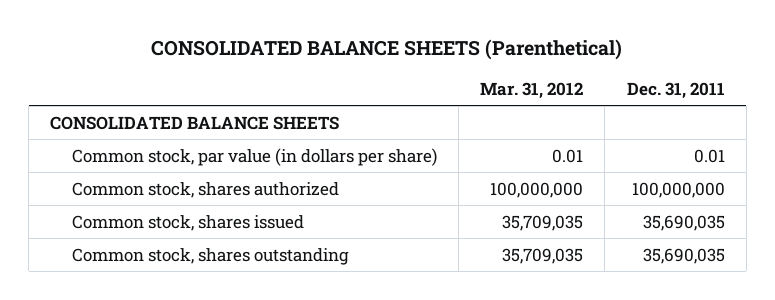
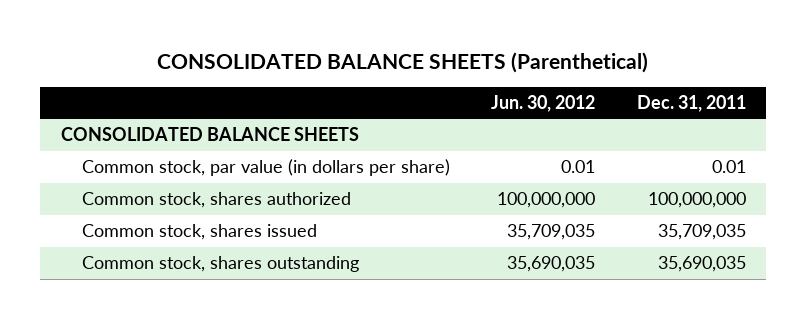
[480,81,584,99] Mar. 31, 2012 -> none
none -> [491,94,596,112] Jun. 30, 2012
[642,214,725,231] 35,690,035 -> [657,224,746,241] 35,709,035

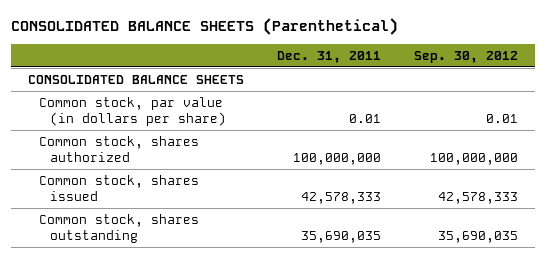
[491,94,596,112] Jun. 30, 2012 -> none
none -> [414,50,519,63] Sep. 30, 2012
[657,224,746,241] 35,709,035 -> [300,192,381,205] 42,578,333

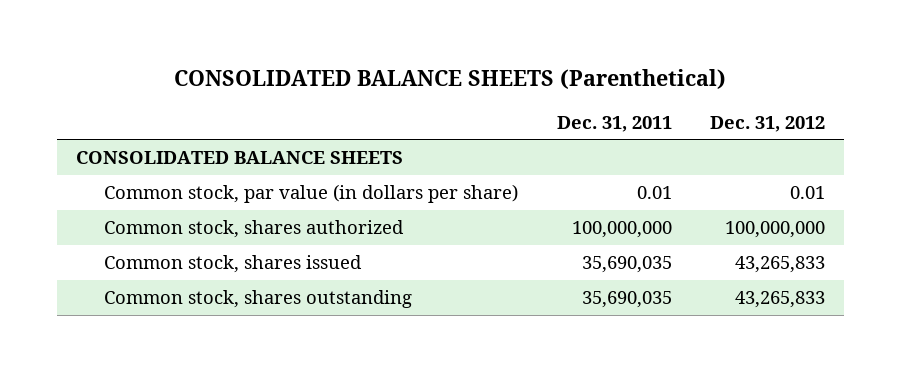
[414,50,519,63] Sep. 30, 2012 -> none
none -> [709,115,825,132] Dec. 31, 2012
[300,192,381,205] 42,578,333 -> [581,255,672,273] 35,690,035

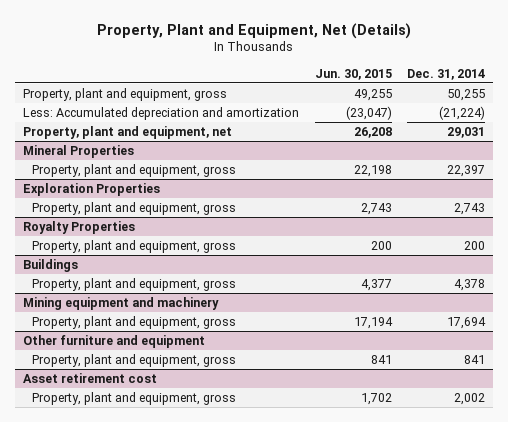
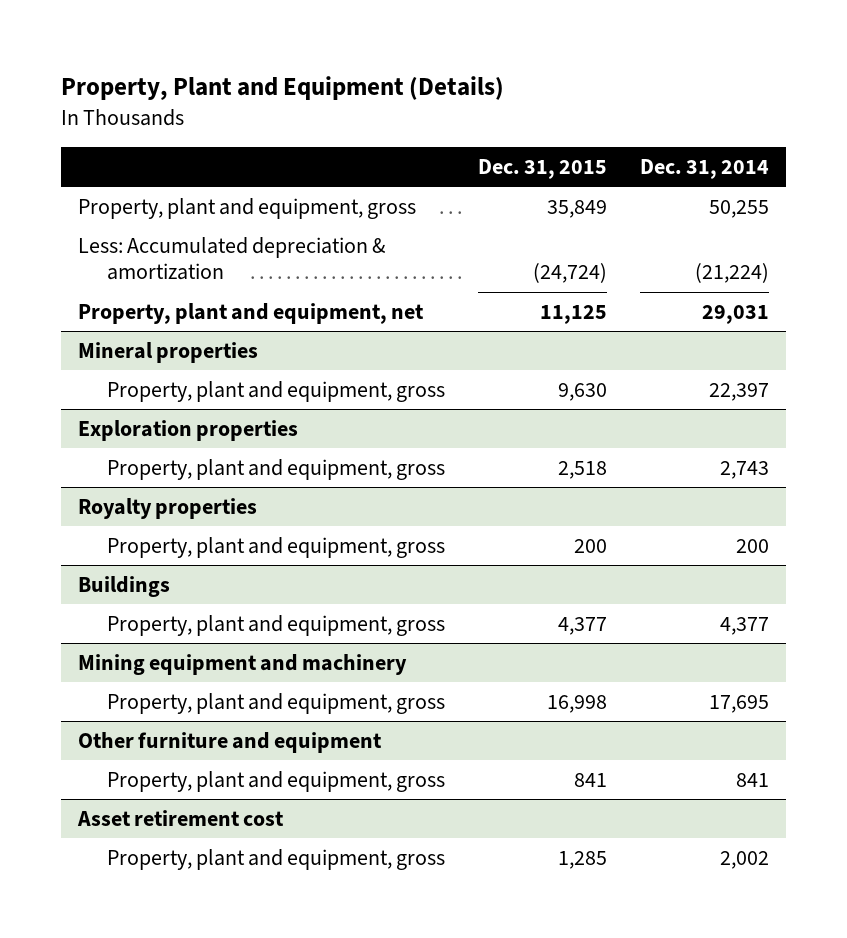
[97,22,412,39] Property, Plant and Equipment, Net (Details) -> [61,76,505,101] Property, Plant and Equipment (Details)
[314,68,392,80] Jun. 30, 2015 -> none
none -> [478,158,608,179] Dec. 31, 2015
[23,107,300,121] Less: Accumulated depreciation and amortization -> [77,236,386,281] Less: Accumulated depreciation & amortization
[23,145,135,159] Mineral Properties -> [77,341,258,363] Mineral properties
[23,183,161,197] Exploration Properties -> [77,419,298,441] Exploration properties
[23,221,136,235] Royalty Properties -> [77,497,257,519] Royalty properties
[454,279,486,292] 4,378 -> [720,616,770,635] 4,377
[447,317,487,330] 17,694 -> [709,694,770,713] 17,695

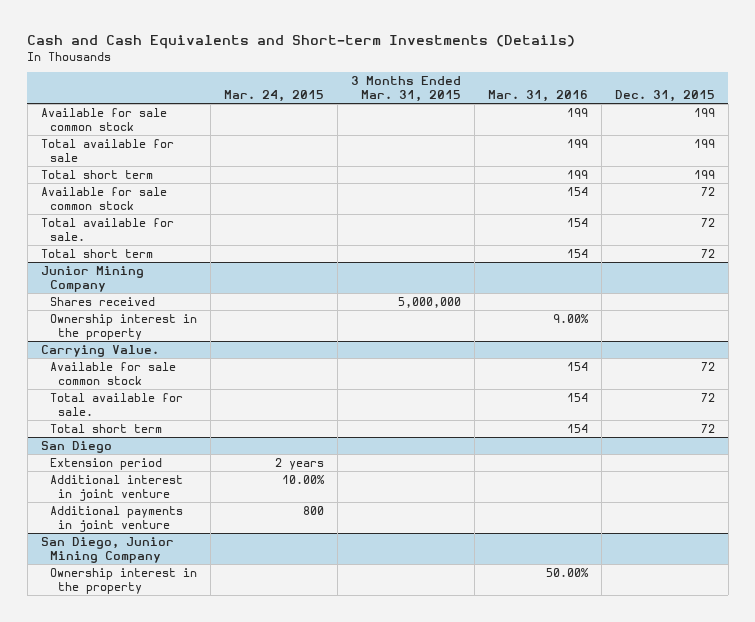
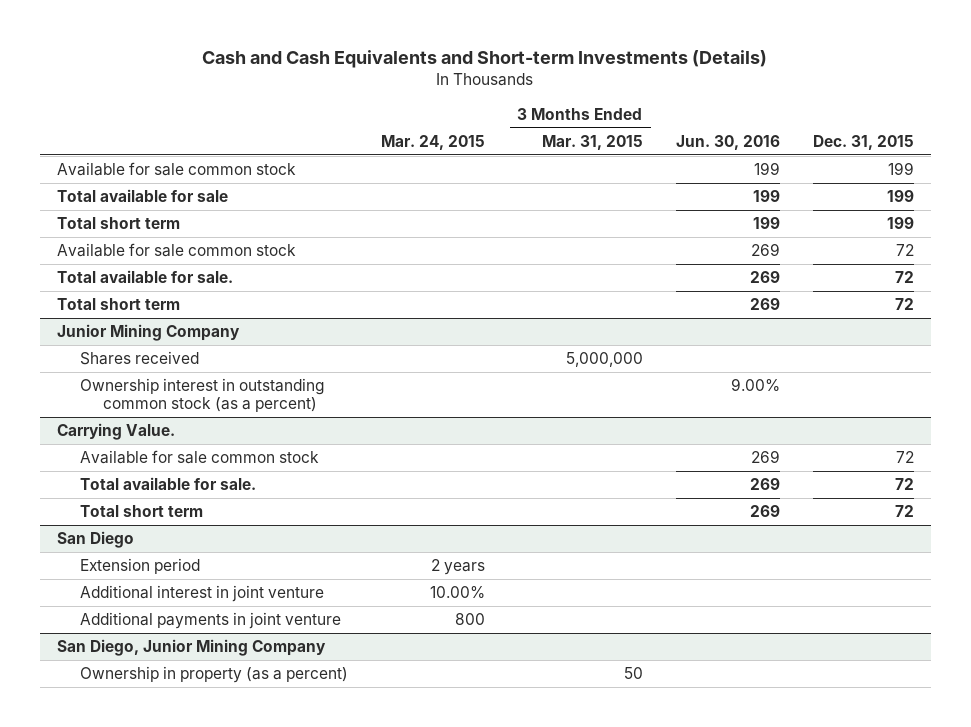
[487,90,588,103] Mar. 31, 2016 -> none
none -> [676,134,781,150] Jun. 30, 2016
[49,314,197,340] Ownership interest in the property -> [79,378,325,413] Ownership interest in outstanding common stock (as a percent)
[49,568,197,594] Ownership interest in the property -> none
none -> [79,666,348,684] Ownership in property (as a percent)

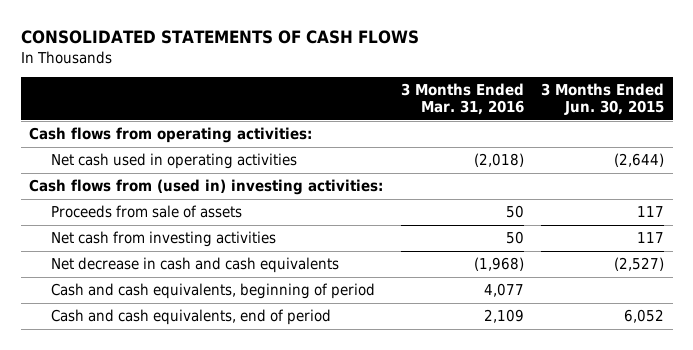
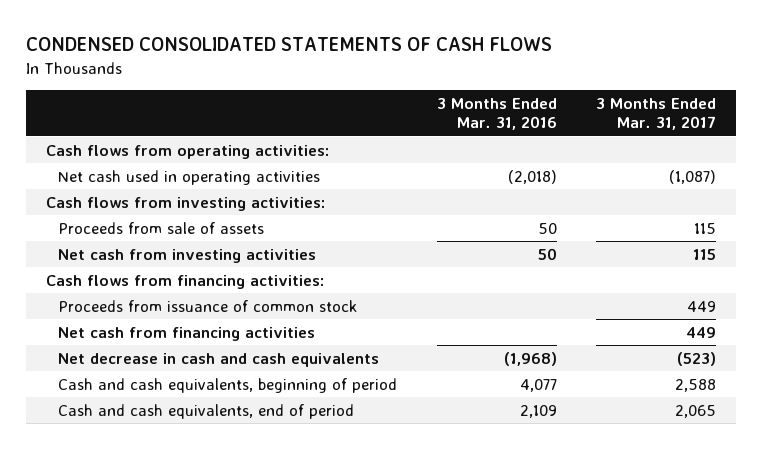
[20,30,419,45] CONSOLIDATED STATEMENTS OF CASH FLOWS -> [25,37,552,52] CONDENSED CONSOLIDATED STATEMENTS OF CASH FLOWS
[541,83,665,116] 3 Months Ended Jun. 30, 2015 -> none
none -> [596,98,717,131] 3 Months Ended Mar. 31, 2017
[29,179,384,196] Cash flows from (used in) investing activities: -> [45,196,325,211] Cash flows from investing activities:
none -> [45,274,324,289] Cash flows from financing activities:
none -> [58,299,358,312] Proceeds from issuance of common stock
none -> [58,326,316,341] Net cash from financing activities

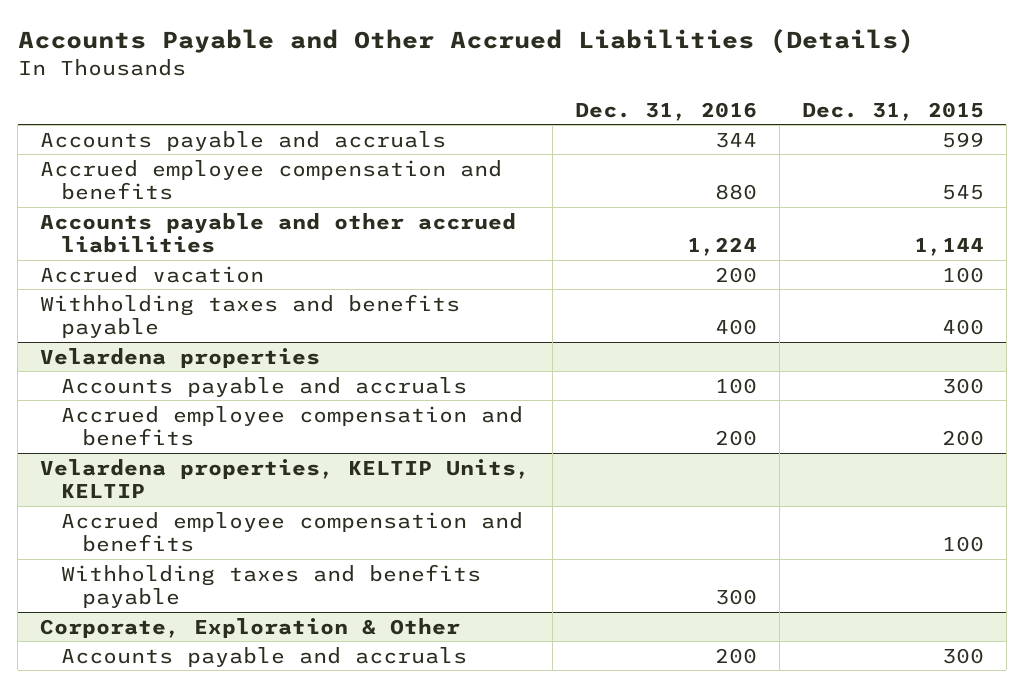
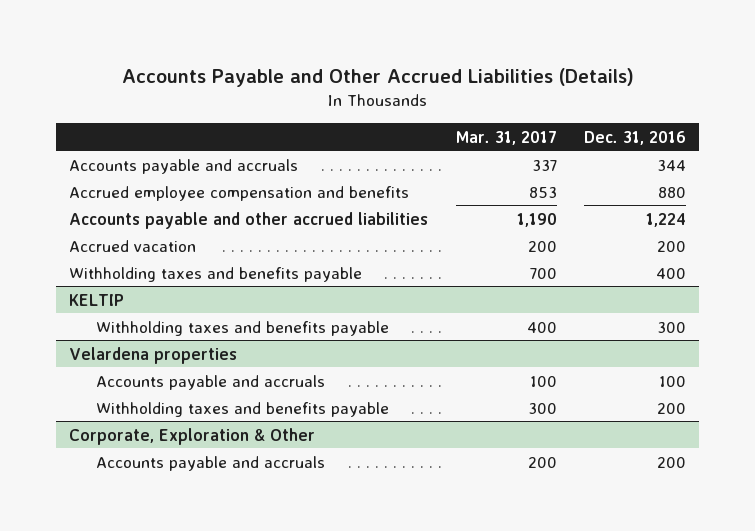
[801,101,984,121] Dec. 31, 2015 -> none
none -> [455,130,557,145] Mar. 31, 2017
none -> [69,293,125,306] KELTIP
none -> [96,320,390,336] Withholding taxes and benefits payable
[61,405,524,447] Accrued employee compensation and benefits -> none
[40,458,531,499] Velardena properties, KELTIP Units, KELTIP -> none
[61,511,524,553] Accrued employee compensation and benefits -> none
[715,589,758,606] 300 -> [656,402,686,414] 200

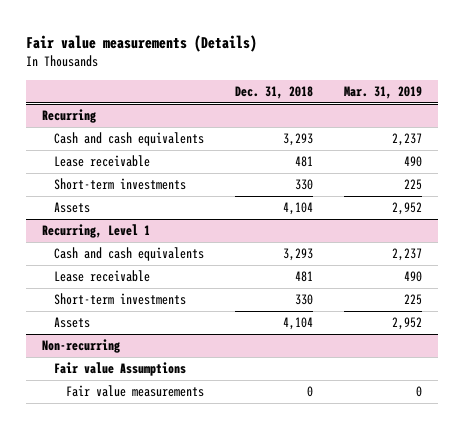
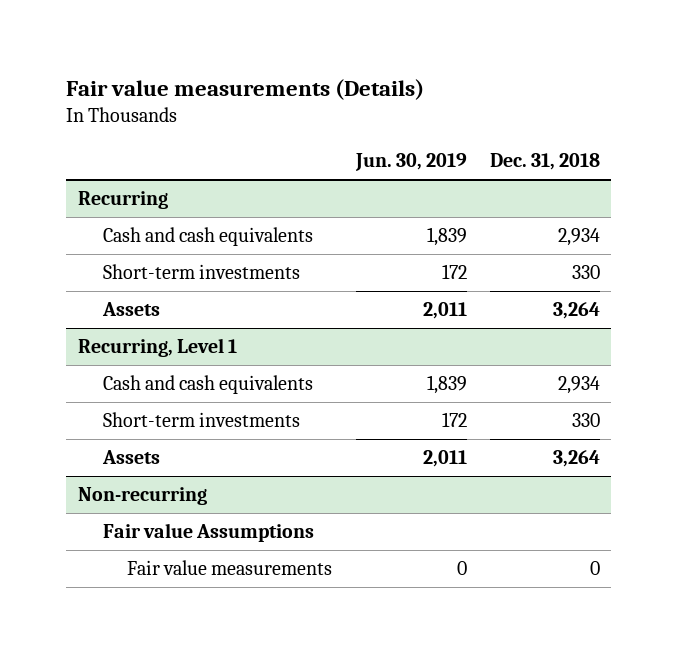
[343,85,422,99] Mar. 31, 2019 -> none
none -> [354,153,467,172] Jun. 30, 2019
[53,155,150,168] Lease receivable -> none
[282,133,313,147] 3,293 -> [557,228,600,247] 2,934
[282,202,313,216] 4,104 -> [552,302,600,320] 3,264
[53,270,150,283] Lease receivable -> none
[282,248,313,262] 3,293 -> [557,376,600,395] 2,934
[282,317,313,331] 4,104 -> [552,450,600,468] 3,264

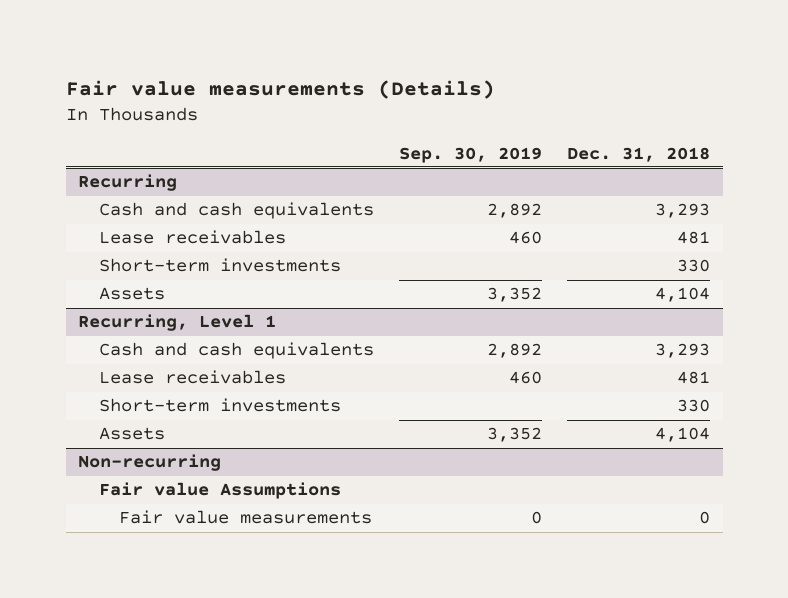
[354,153,467,172] Jun. 30, 2019 -> none
none -> [398,146,542,163] Sep. 30, 2019
[557,228,600,247] 2,934 -> [655,203,711,219] 3,293
none -> [98,230,286,245] Lease receivables
[552,302,600,320] 3,264 -> [655,287,711,303] 4,104
[557,376,600,395] 2,934 -> [655,343,711,359] 3,293
none -> [98,370,286,385] Lease receivables
[552,450,600,468] 3,264 -> [655,427,711,443] 4,104

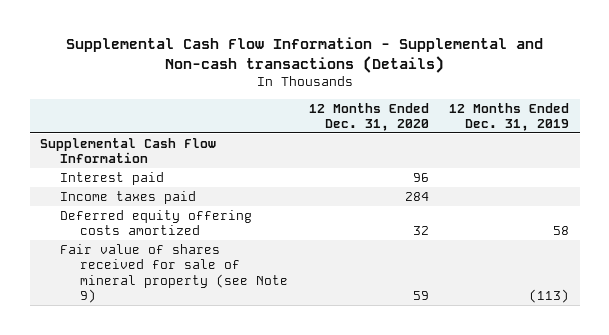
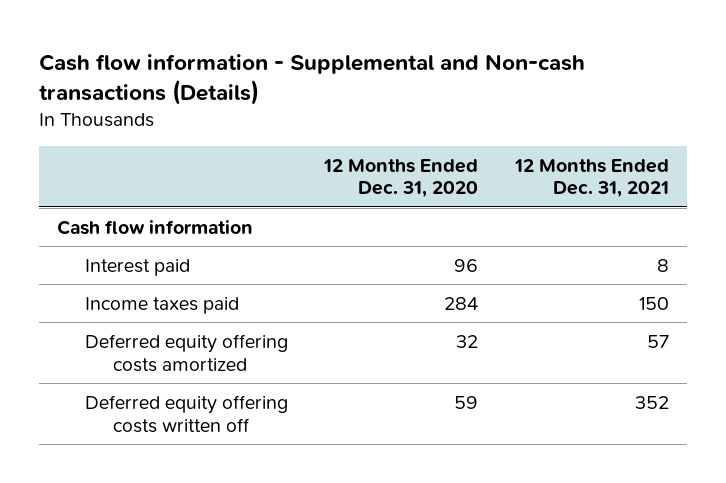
[65,37,543,74] Supplemental Cash Flow Information - Supplemental and Non-cash transactions (Details) -> [39,53,586,105] Cash flow information - Supplemental and Non-cash transactions (Details)
[449,102,570,132] 12 Months Ended Dec. 31, 2019 -> none
none -> [513,158,669,198] 12 Months Ended Dec. 31, 2021
[39,137,216,164] Supplemental Cash Flow Information -> [57,219,254,235] Cash flow information
[59,243,288,304] Fair value of shares received for sale of mineral property (see Note 9) -> none
none -> [85,394,289,433] Deferred equity offering costs written off

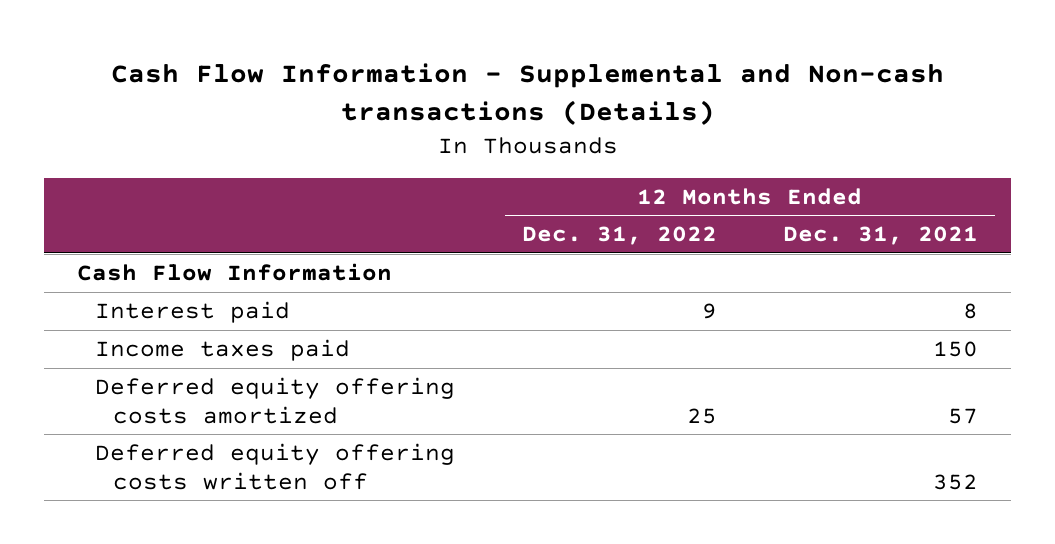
[39,53,586,105] Cash flow information - Supplemental and Non-cash transactions (Details) -> [110,62,944,126] Cash Flow Information - Supplemental and Non-cash transactions (Details)
[323,158,479,198] 12 Months Ended Dec. 31, 2020 -> none
none -> [521,226,717,246] Dec. 31, 2022
[57,219,254,235] Cash flow information -> [77,263,393,282] Cash Flow Information

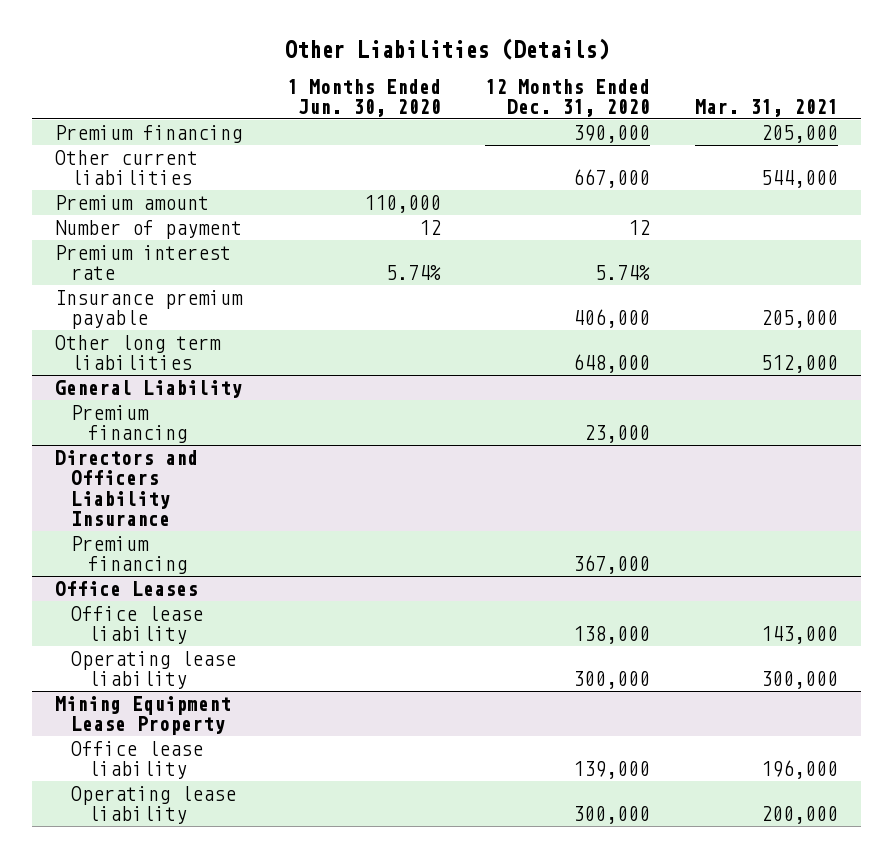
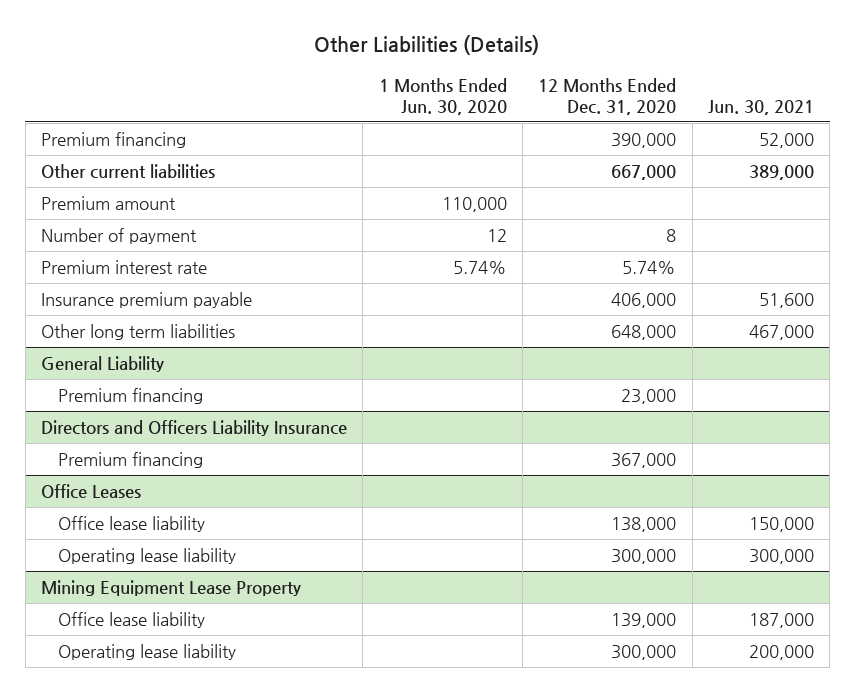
[695,98,839,117] Mar. 31, 2021 -> none
none -> [707,99,814,115] Jun. 30, 2021
[628,219,651,235] 12 -> [666,229,677,243] 8

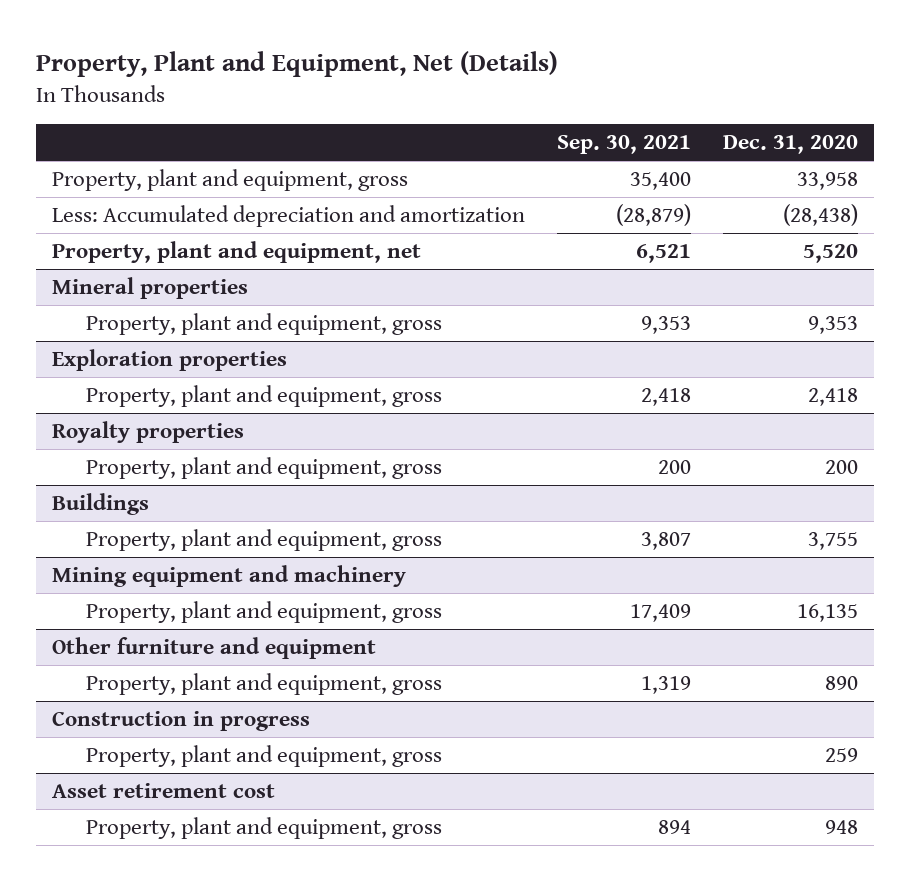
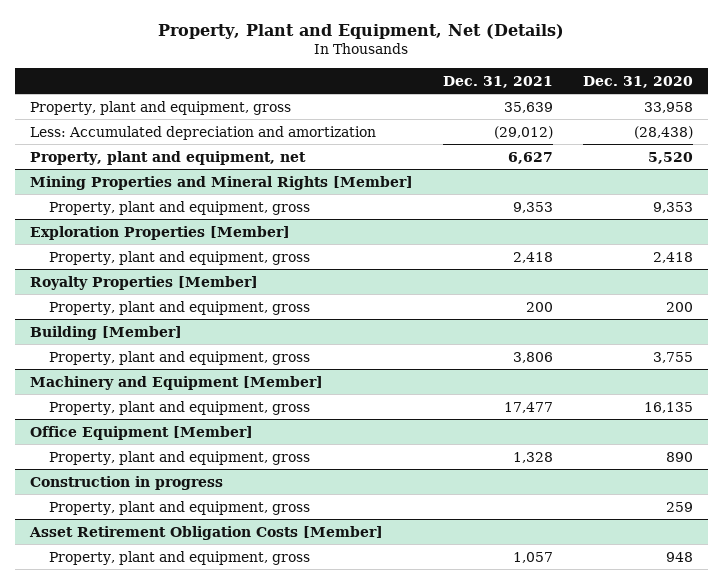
[557,135,692,155] Sep. 30, 2021 -> none
none -> [442,75,553,88] Dec. 31, 2021
[52,277,249,300] Mineral properties -> [30,175,414,190] Mining Properties and Mineral Rights [Member]
[52,349,288,372] Exploration properties -> [30,225,291,240] Exploration Properties [Member]
[52,421,245,444] Royalty properties -> [30,275,259,290] Royalty Properties [Member]
[52,493,150,516] Buildings -> [30,325,183,340] Building [Member]
[52,565,407,588] Mining equipment and machinery -> [30,375,324,390] Machinery and Equipment [Member]
[52,637,377,660] Other furniture and equipment -> [30,425,254,440] Office Equipment [Member]
[52,783,276,799] Asset retirement cost -> [29,525,384,540] Asset Retirement Obligation Costs [Member]

